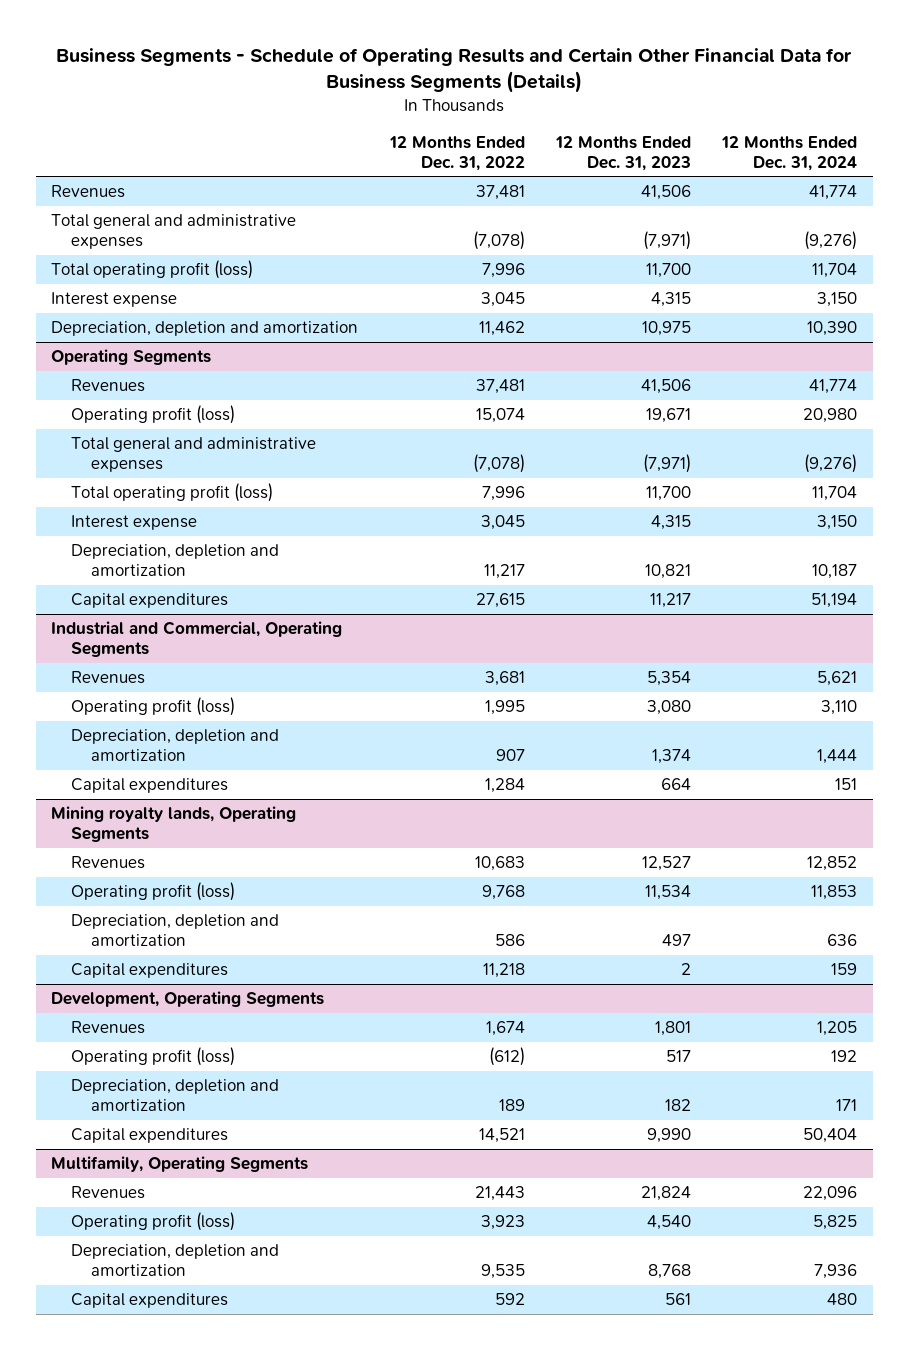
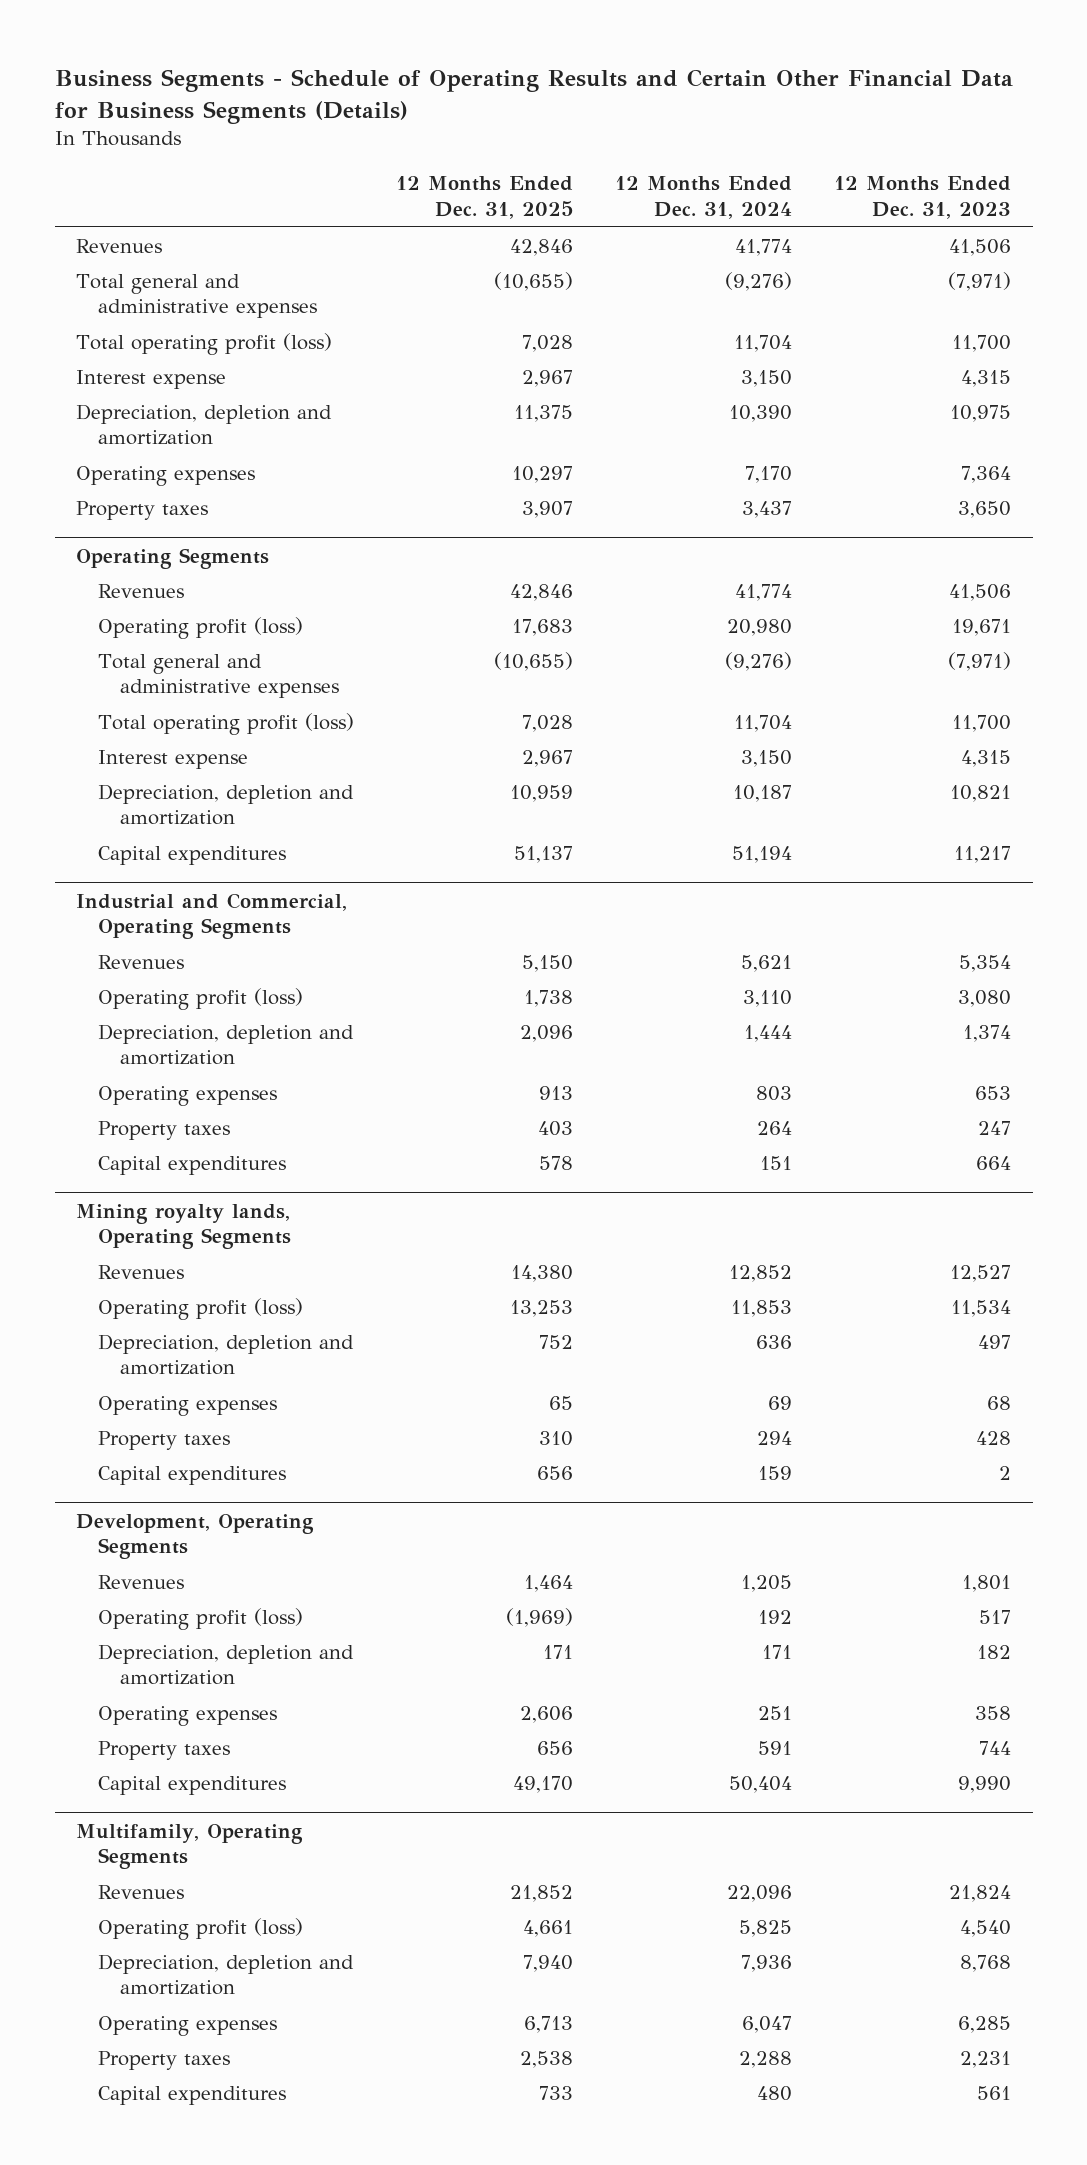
[388,135,525,171] 12 Months Ended Dec. 31, 2022 -> none
none -> [396,176,574,219] 12 Months Ended Dec. 31, 2025
none -> [75,465,255,486] Operating expenses
none -> [75,500,208,520] Property taxes
none -> [97,1085,277,1106] Operating expenses
none -> [97,1120,230,1140] Property taxes
none -> [97,1395,277,1416] Operating expenses
none -> [97,1430,230,1450] Property taxes
none -> [97,1705,277,1726] Operating expenses
none -> [97,1740,230,1760] Property taxes
none -> [97,2015,277,2036] Operating expenses
none -> [97,2050,230,2070] Property taxes

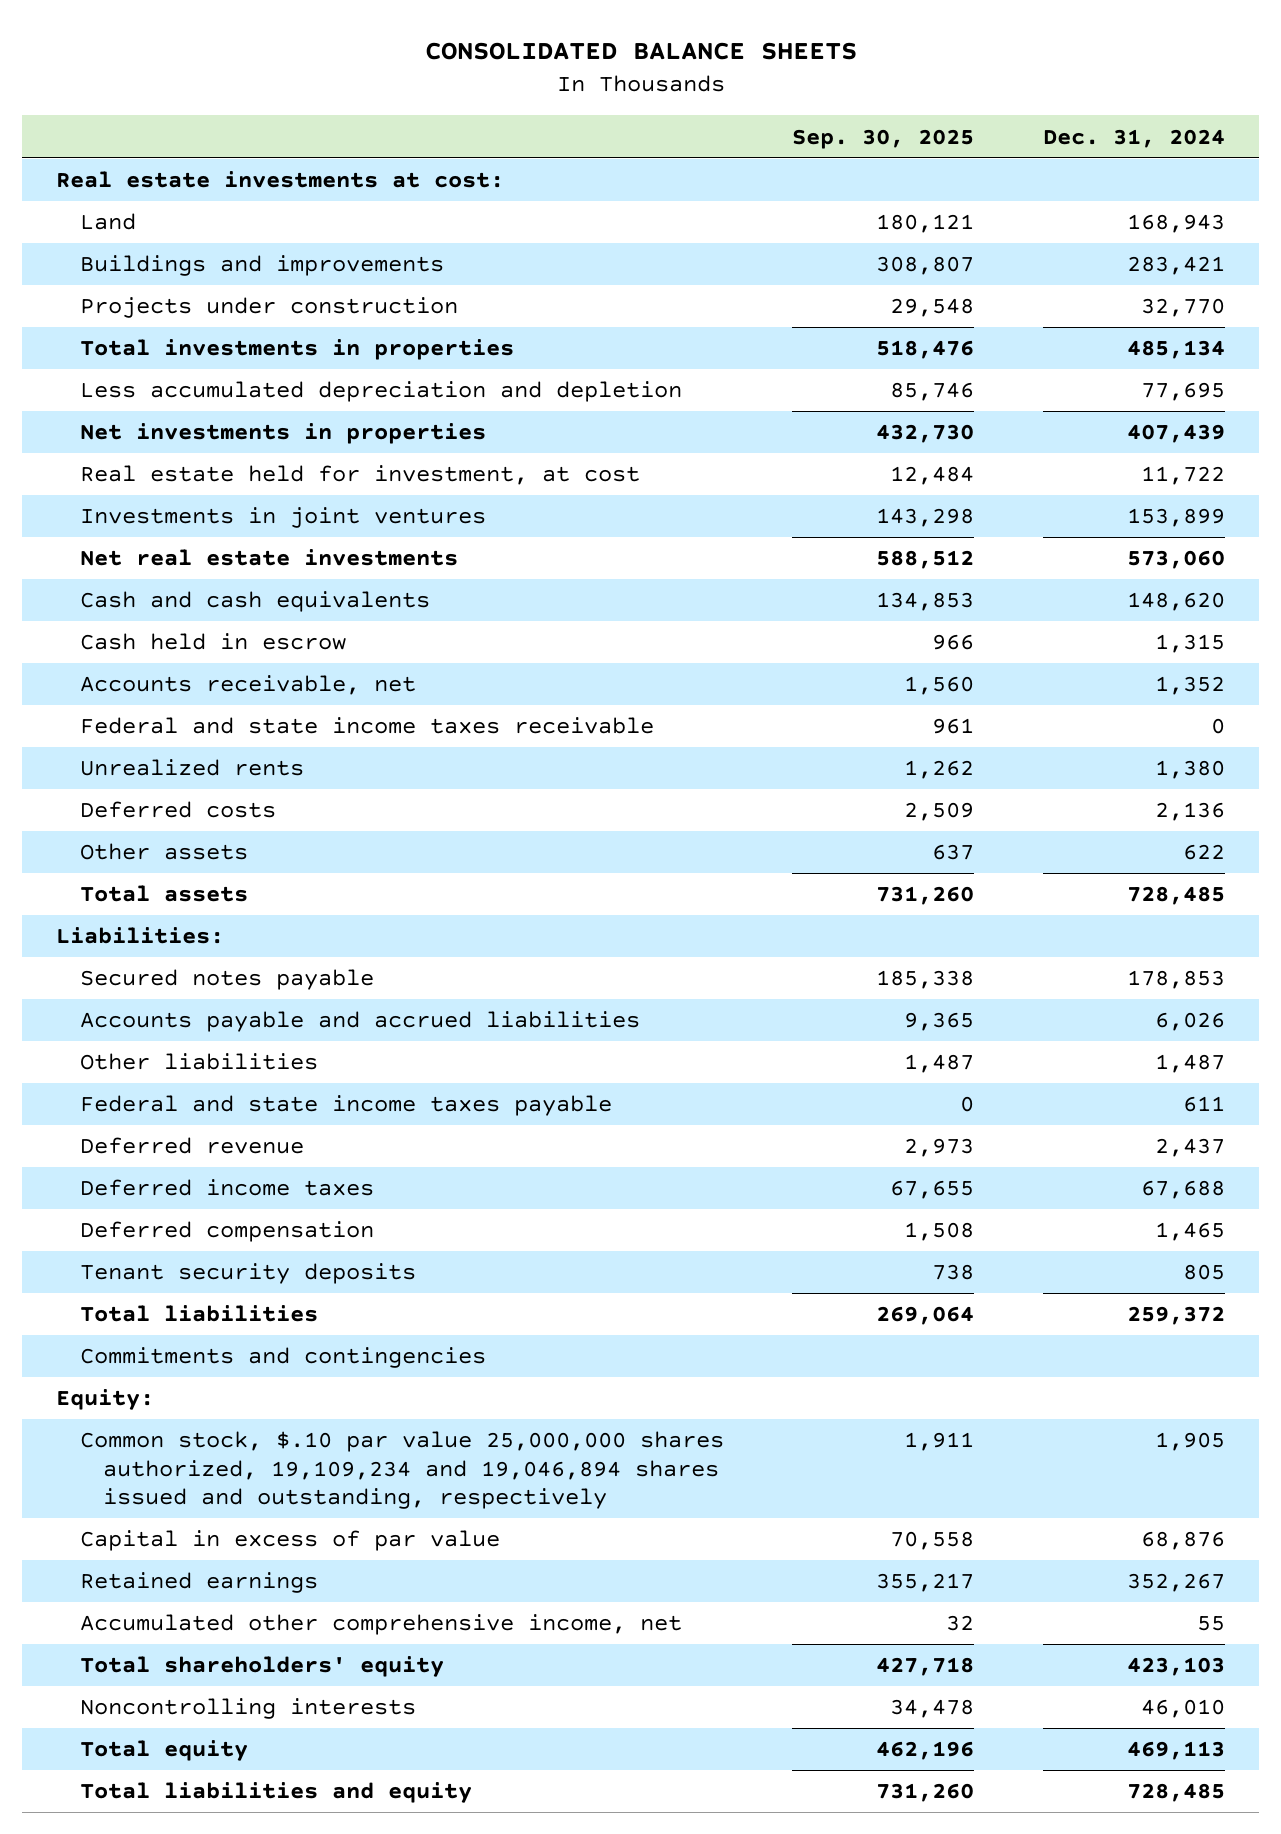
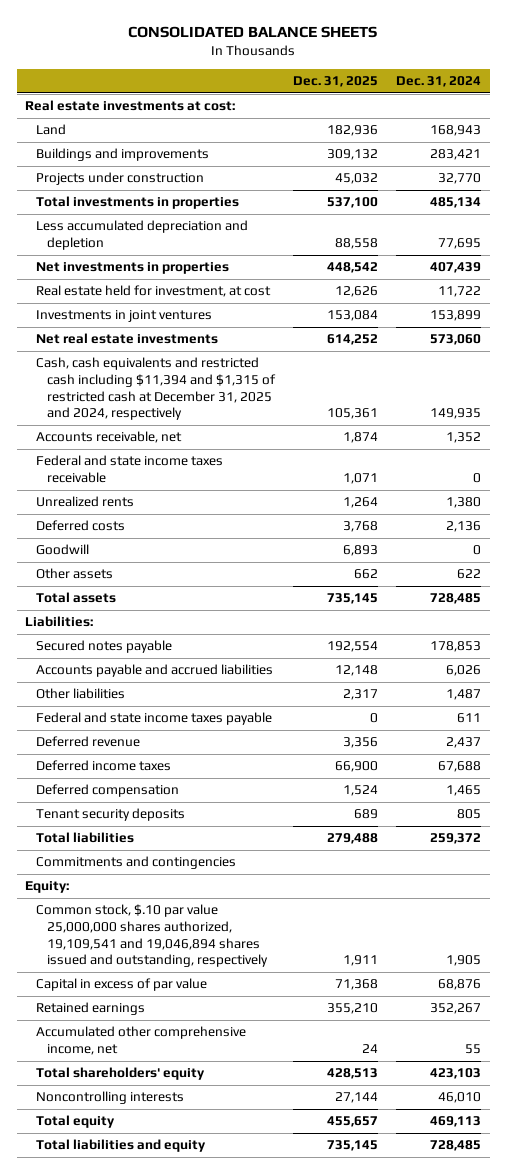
[792,128,975,149] Sep. 30, 2025 -> none
none -> [293,76,379,88] Dec. 31, 2025
[79,591,430,613] Cash and cash equivalents -> none
[79,633,346,651] Cash held in escrow -> none
none -> [36,357,277,421] Cash, cash equivalents and restricted cash including $11,394 and $1,315 of restricted cash at December 31, 2025 and 2024, respectively
none -> [36,544,90,556] Goodwill
[79,1431,724,1510] Common stock, $.10 par value 25,000,000 shares authorized, 19,109,234 and 19,046,894 shares issued and outstanding, respectively -> [36,904,269,968] Common stock, $.10 par value 25,000,000 shares authorized, 19,109,541 and 19,046,894 shares issued and outstanding, respectively

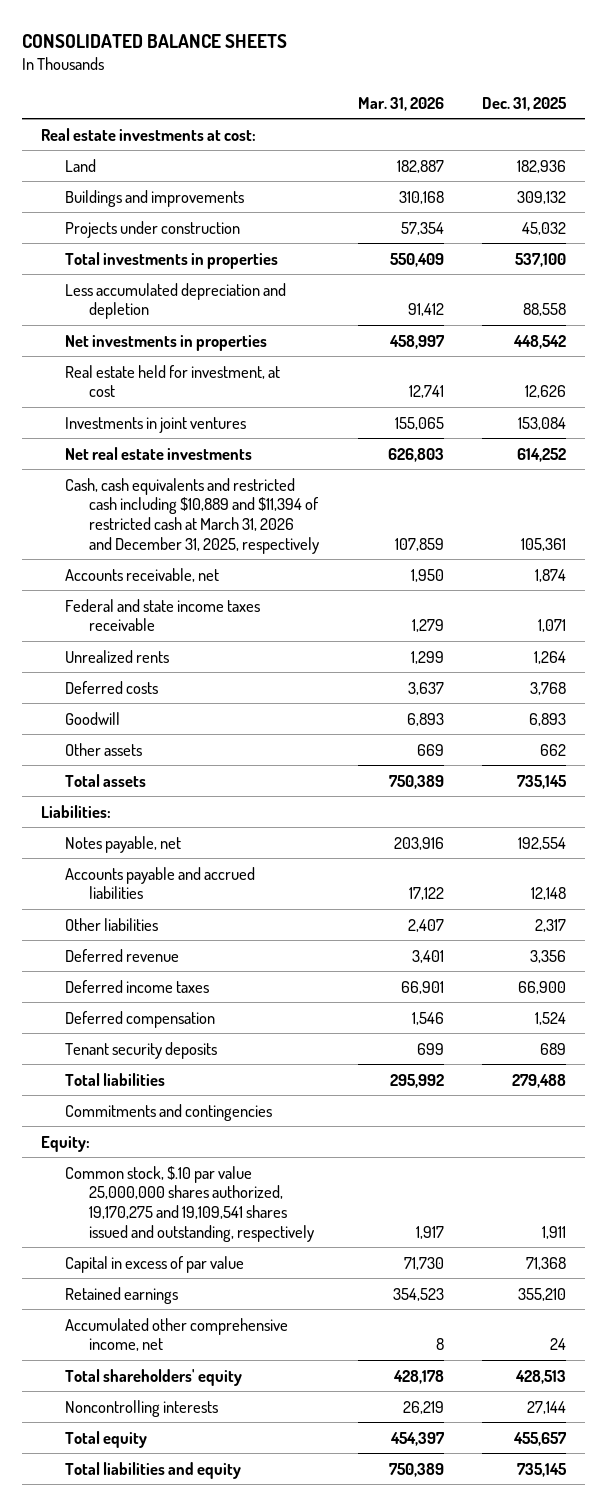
[395,76,481,88] Dec. 31, 2024 -> none
none -> [357,96,444,111] Mar. 31, 2026
[36,357,277,421] Cash, cash equivalents and restricted cash including $11,394 and $1,315 of restricted cash at December 31, 2025 and 2024, respectively -> [65,477,320,554] Cash, cash equivalents and restricted cash including $10,889 and $11,394 of restricted cash at March 31, 2026 and December 31, 2025, respectively
[36,640,173,654] Secured notes payable -> [65,835,182,853] Notes payable, net
[36,712,273,726] Federal and state income taxes payable -> none
[36,904,269,968] Common stock, $.10 par value 25,000,000 shares authorized, 19,109,541 and 19,046,894 shares issued and outstanding, respectively -> [65,1165,315,1242] Common stock, $.10 par value 25,000,000 shares authorized, 19,170,275 and 19,109,541 shares issued and outstanding, respectively

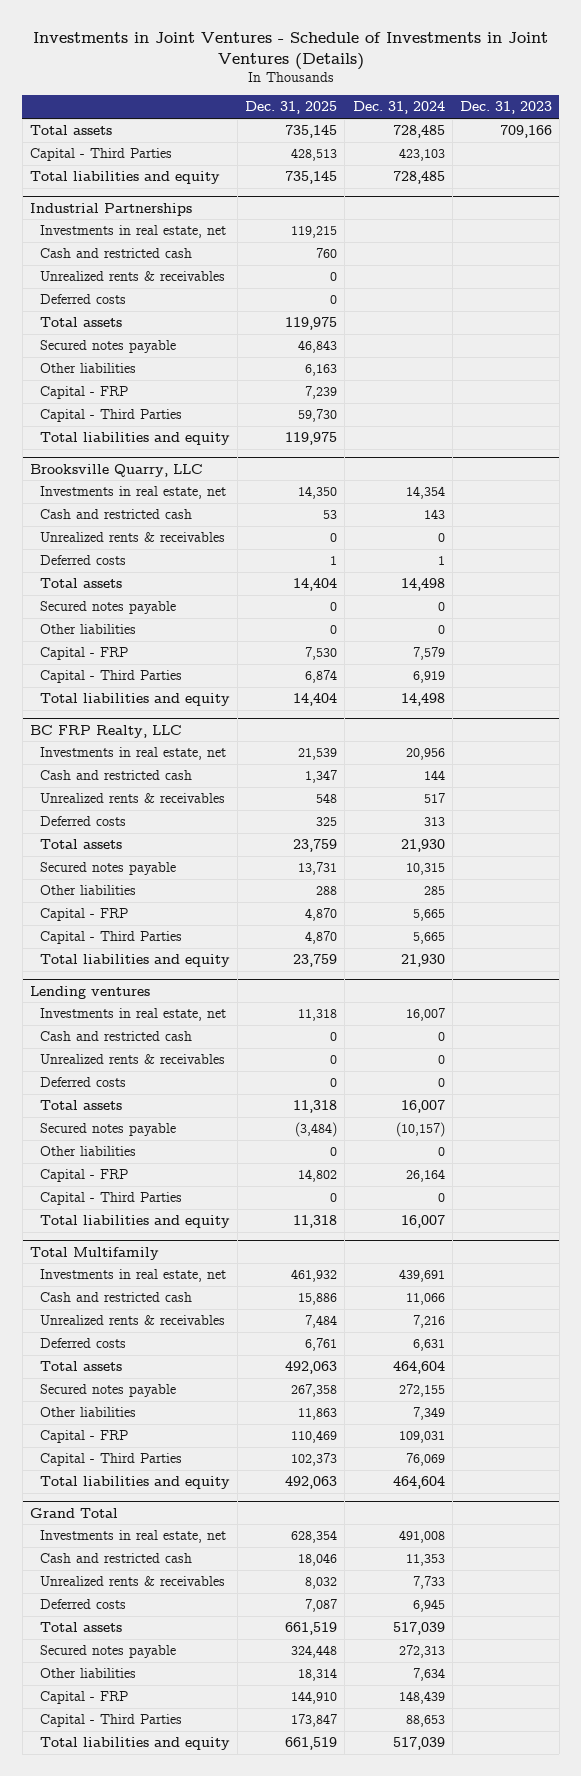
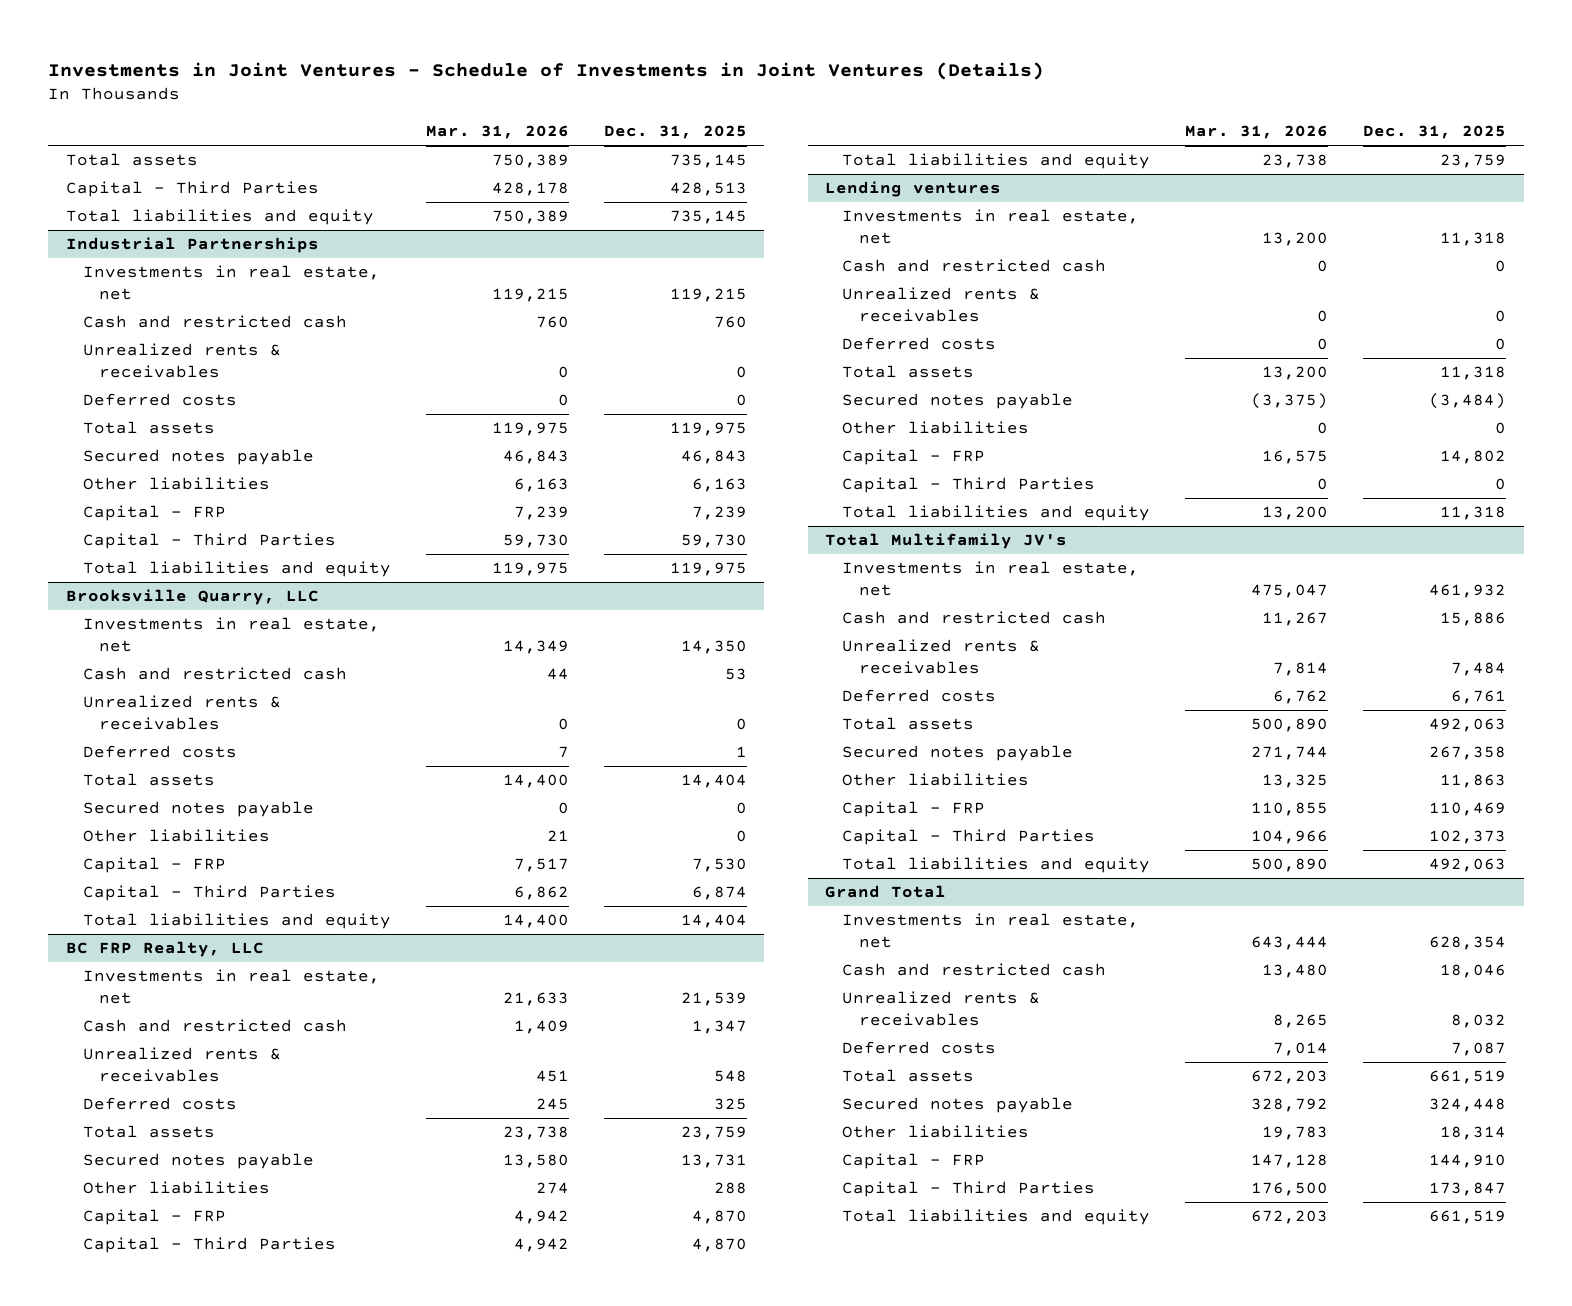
[352,101,445,115] Dec. 31, 2024 -> none
[459,101,552,115] Dec. 31, 2023 -> none
none -> [425,125,569,140] Mar. 31, 2026
[29,1246,159,1260] Total Multifamily -> [825,533,1068,550] Total Multifamily JV's

